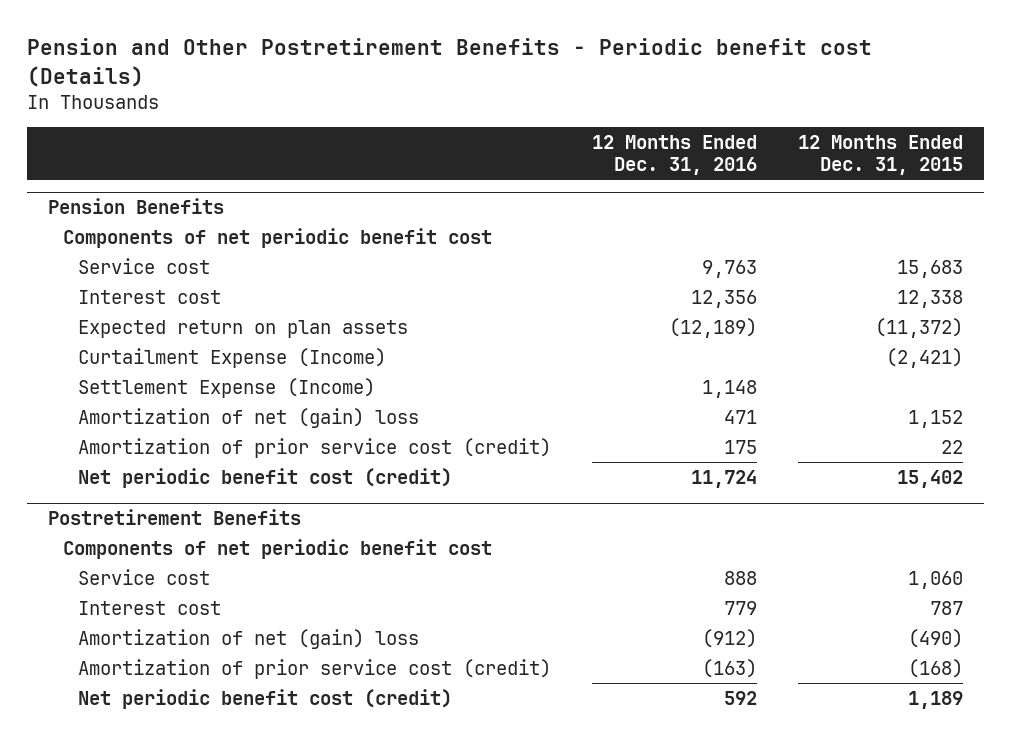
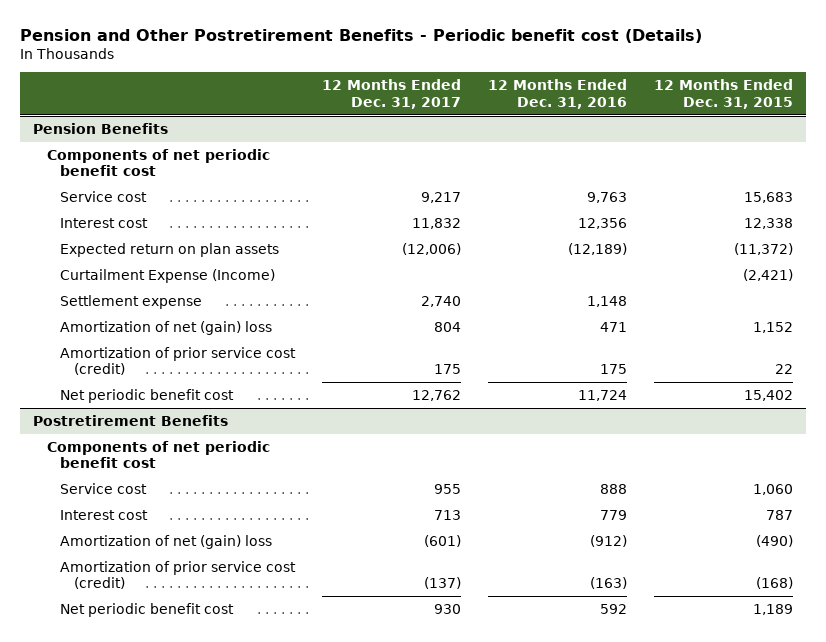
none -> [322,79,462,109] 12 Months Ended Dec. 31, 2017
[77,377,375,398] Settlement Expense (Income) -> [60,294,203,309] Settlement expense
[77,467,452,488] Net periodic benefit cost (credit) -> [60,388,235,403] Net periodic benefit cost
[77,688,452,709] Net periodic benefit cost (credit) -> [60,602,235,617] Net periodic benefit cost

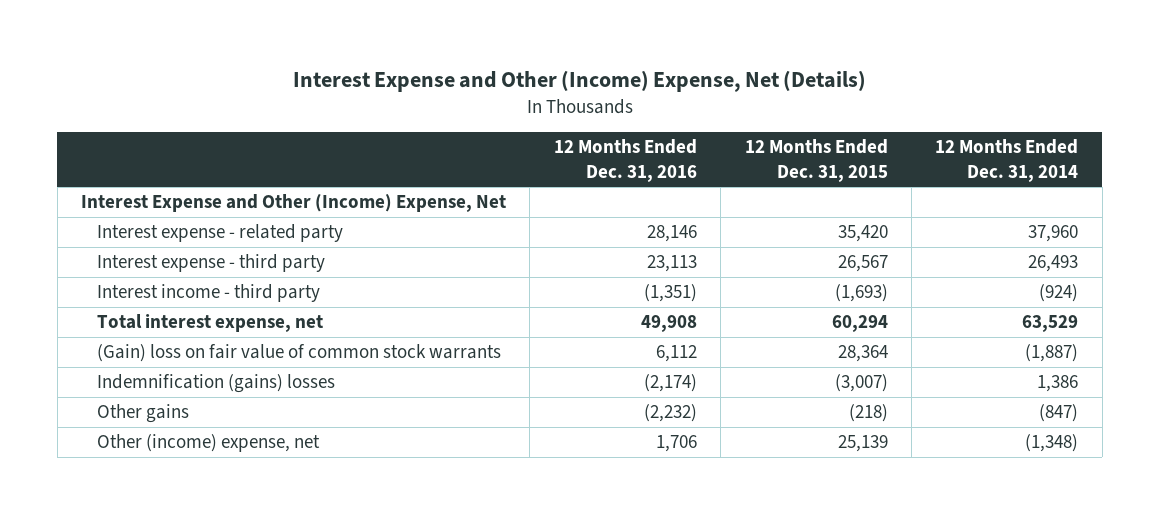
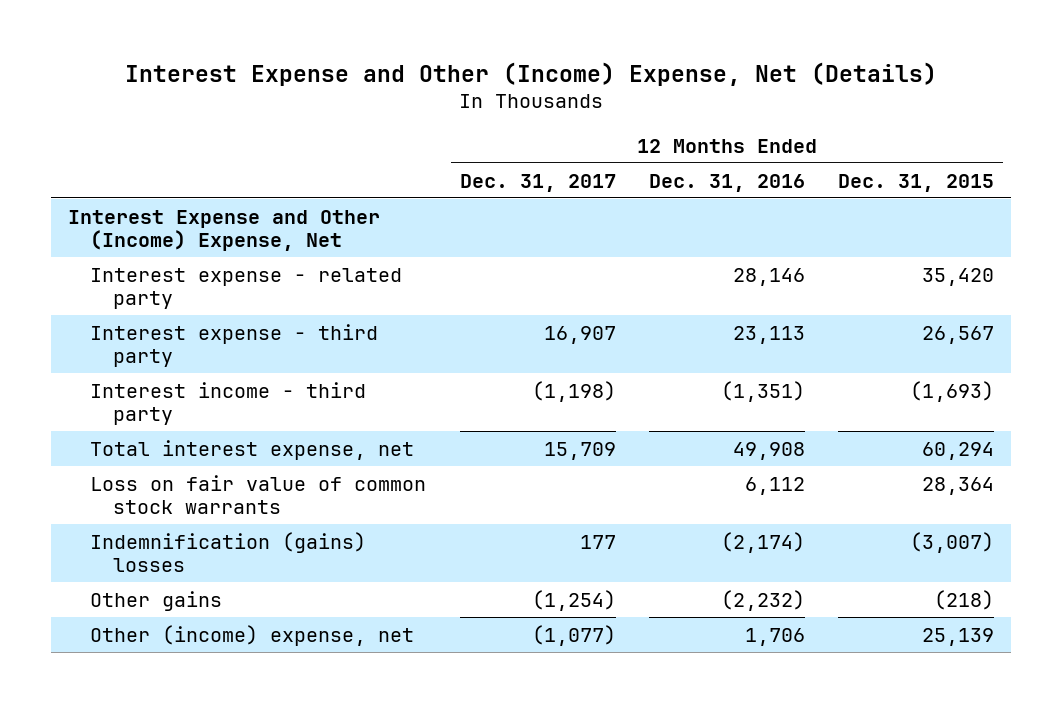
[935,139,1079,182] 12 Months Ended Dec. 31, 2014 -> none
none -> [459,173,616,192] Dec. 31, 2017
[96,344,501,363] (Gain) loss on fair value of common stock warrants -> [90,474,427,515] Loss on fair value of common stock warrants

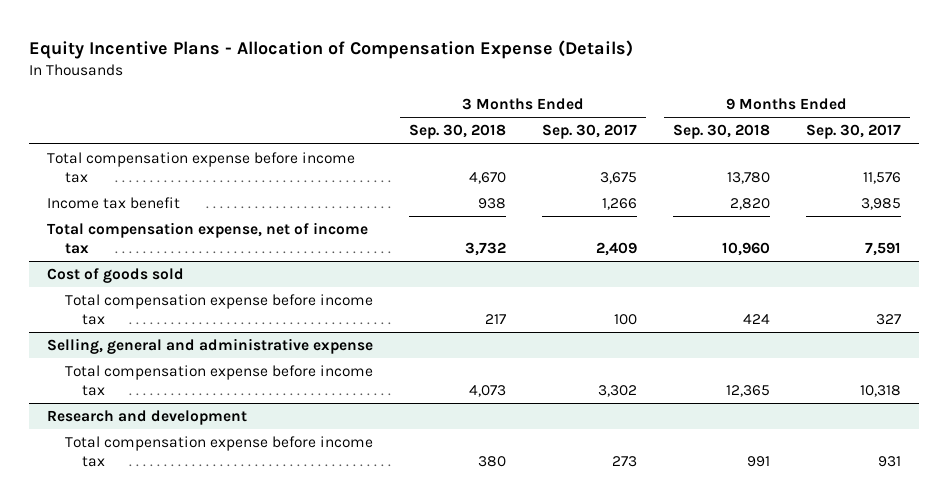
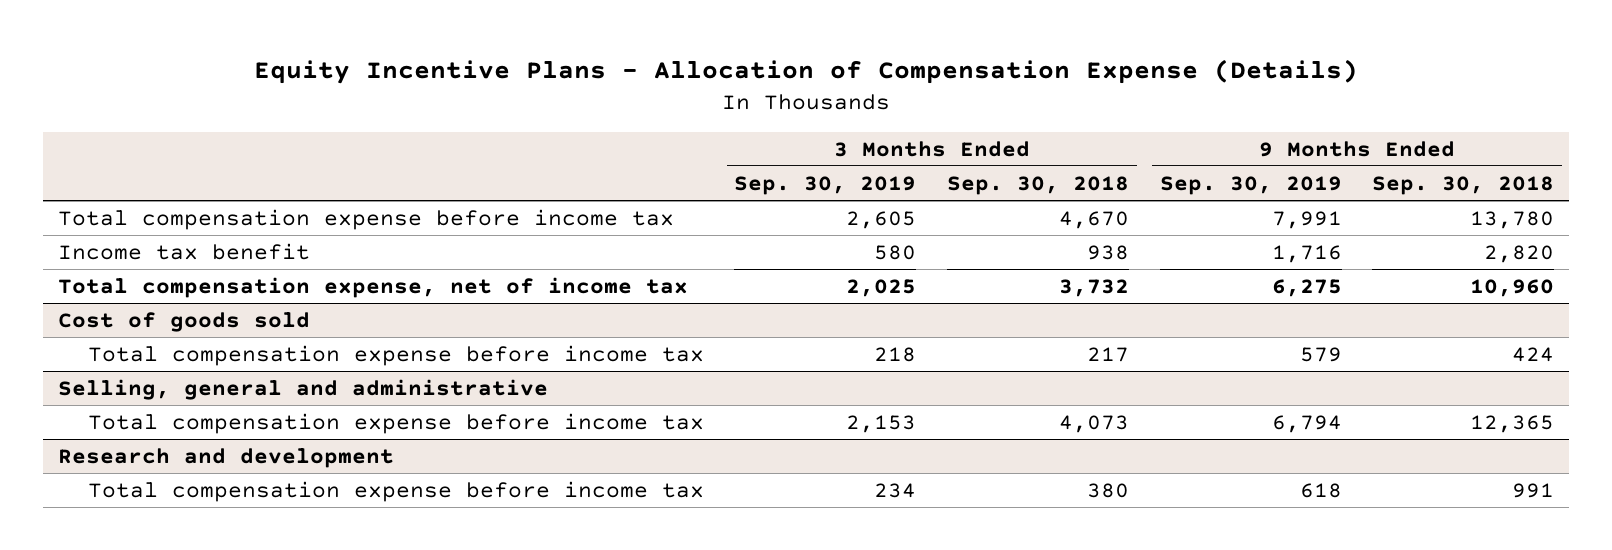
[541,124,637,140] Sep. 30, 2017 -> none
[805,124,901,140] Sep. 30, 2017 -> none
none -> [734,175,917,195] Sep. 30, 2019
none -> [1159,175,1342,195] Sep. 30, 2019
[47,338,374,355] Selling, general and administrative expense -> [57,378,548,400] Selling, general and administrative

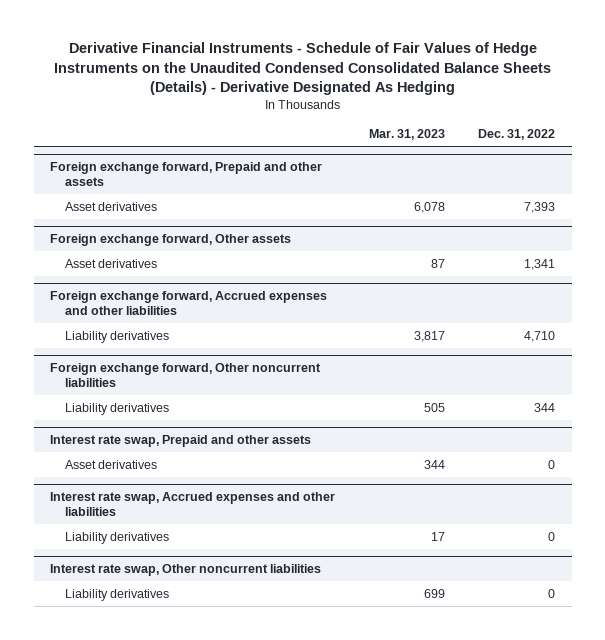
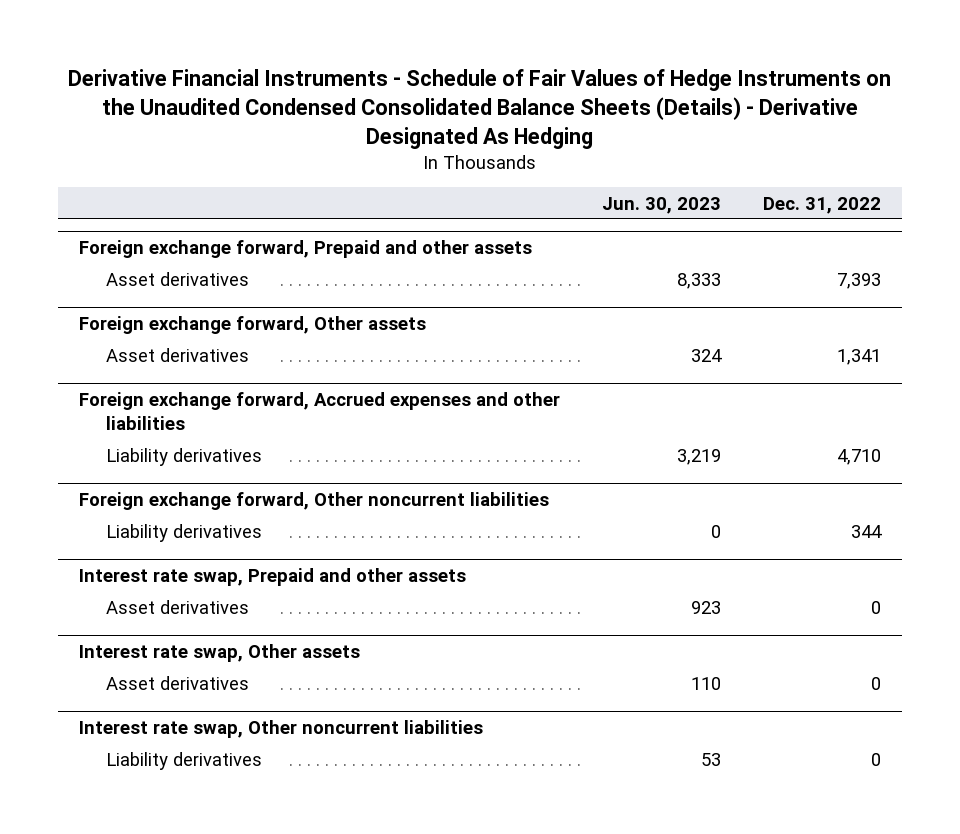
[368,129,445,141] Mar. 31, 2023 -> none
none -> [602,196,722,214] Jun. 30, 2023
[50,492,336,516] Interest rate swap, Accrued expenses and other liabilities -> none
[64,531,169,544] Liability derivatives -> none
none -> [78,644,360,663] Interest rate swap, Other assets
none -> [106,676,250,691] Asset derivatives

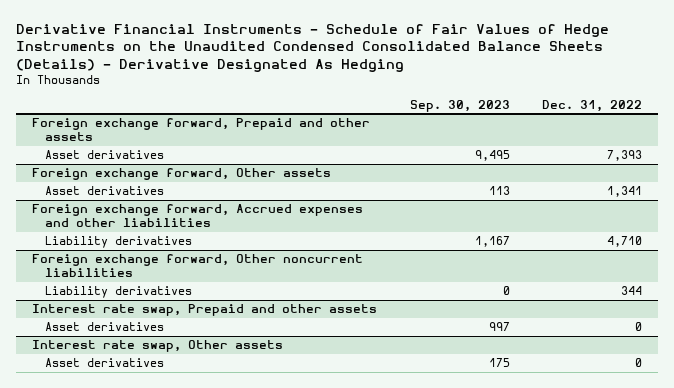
[602,196,722,214] Jun. 30, 2023 -> none
none -> [409,99,510,112] Sep. 30, 2023
[78,720,483,739] Interest rate swap, Other noncurrent liabilities -> none
[106,752,263,771] Liability derivatives -> none

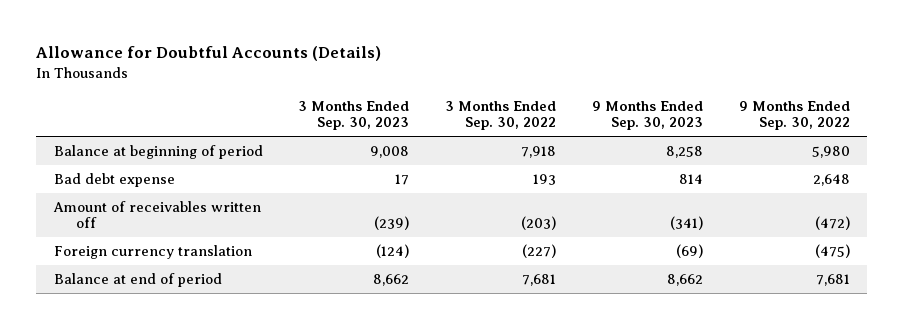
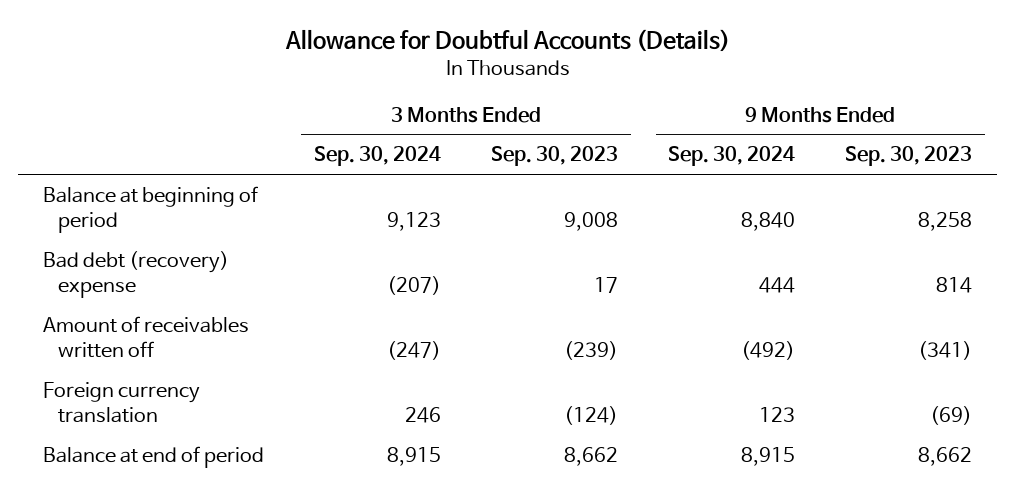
[445,100,557,131] 3 Months Ended Sep. 30, 2022 -> none
[738,100,850,131] 9 Months Ended Sep. 30, 2022 -> none
none -> [313,146,441,167] Sep. 30, 2024
none -> [668,146,796,167] Sep. 30, 2024
[53,172,175,187] Bad debt expense -> [42,251,229,298] Bad debt (recovery) expense

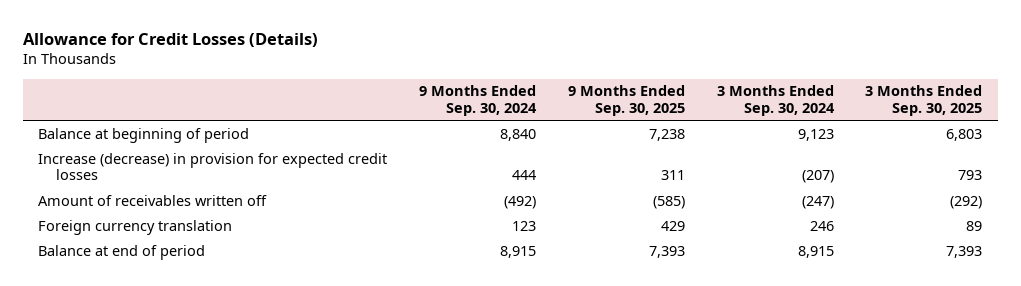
[284,29,730,53] Allowance for Doubtful Accounts (Details) -> [22,32,318,47] Allowance for Credit Losses (Details)
[491,146,619,167] Sep. 30, 2023 -> none
[845,146,973,167] Sep. 30, 2023 -> none
none -> [567,85,685,117] 9 Months Ended Sep. 30, 2025
none -> [865,85,983,117] 3 Months Ended Sep. 30, 2025
[42,251,229,298] Bad debt (recovery) expense -> [38,152,388,181] Increase (decrease) in provision for expected credit losses

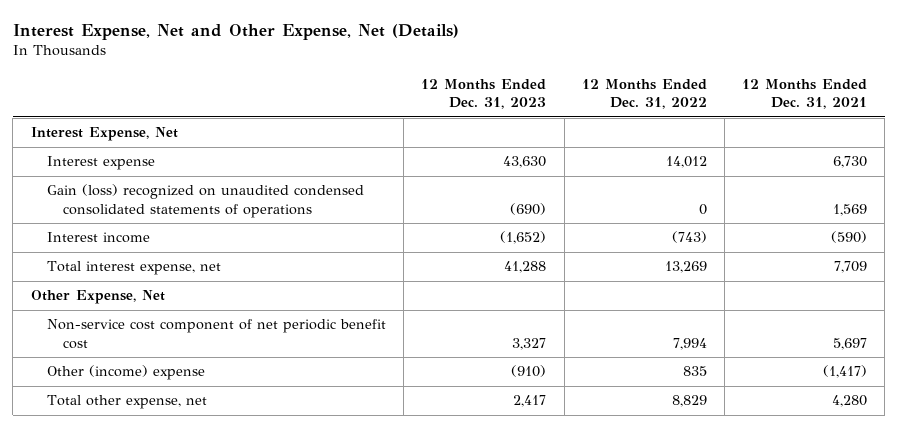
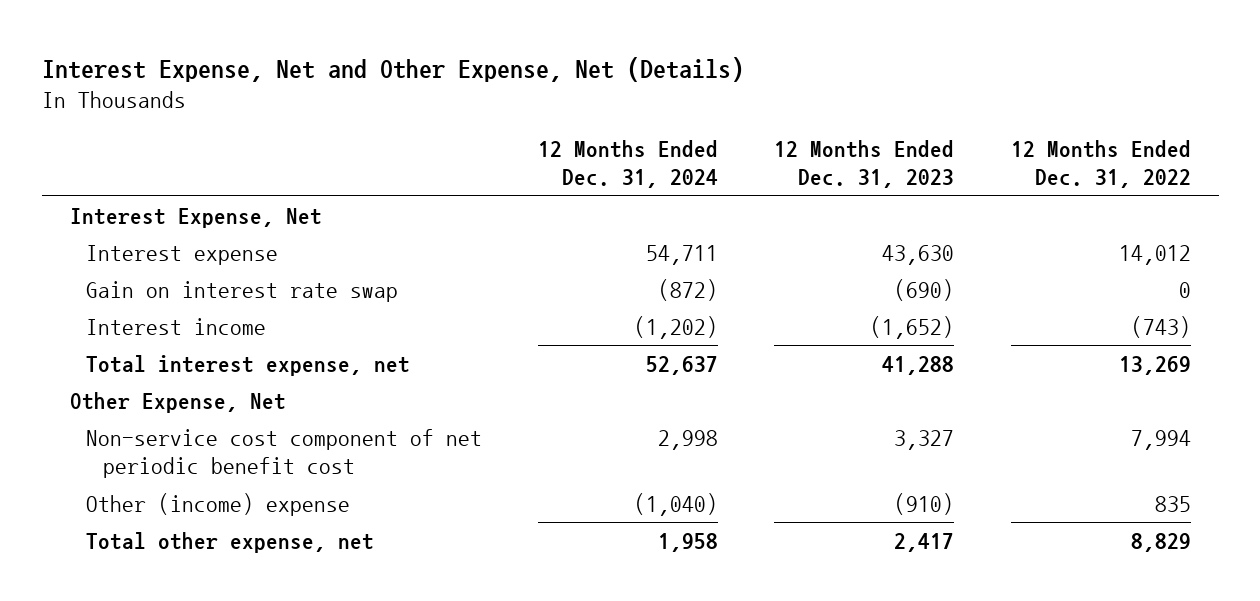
[742,79,868,110] 12 Months Ended Dec. 31, 2021 -> none
none -> [538,139,719,189] 12 Months Ended Dec. 31, 2024
[46,184,364,218] Gain (loss) recognized on unaudited condensed consolidated statements of operations -> [86,280,399,302] Gain on interest rate swap

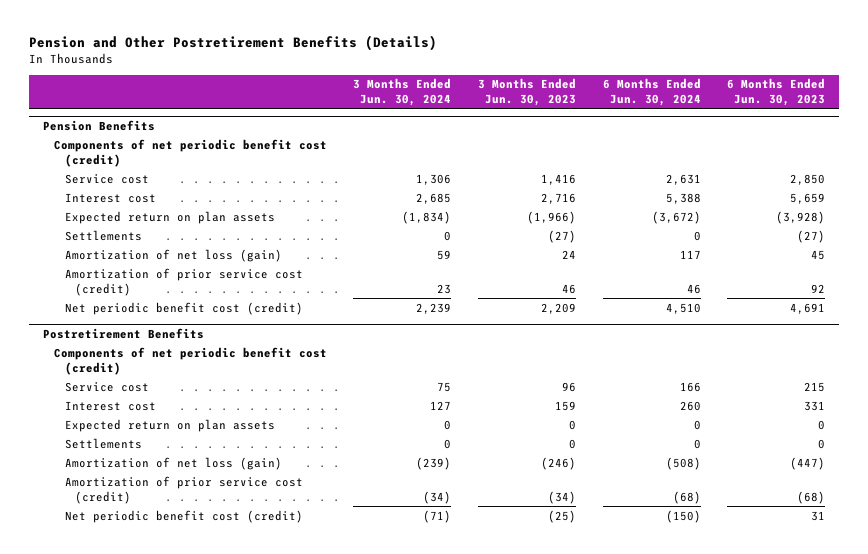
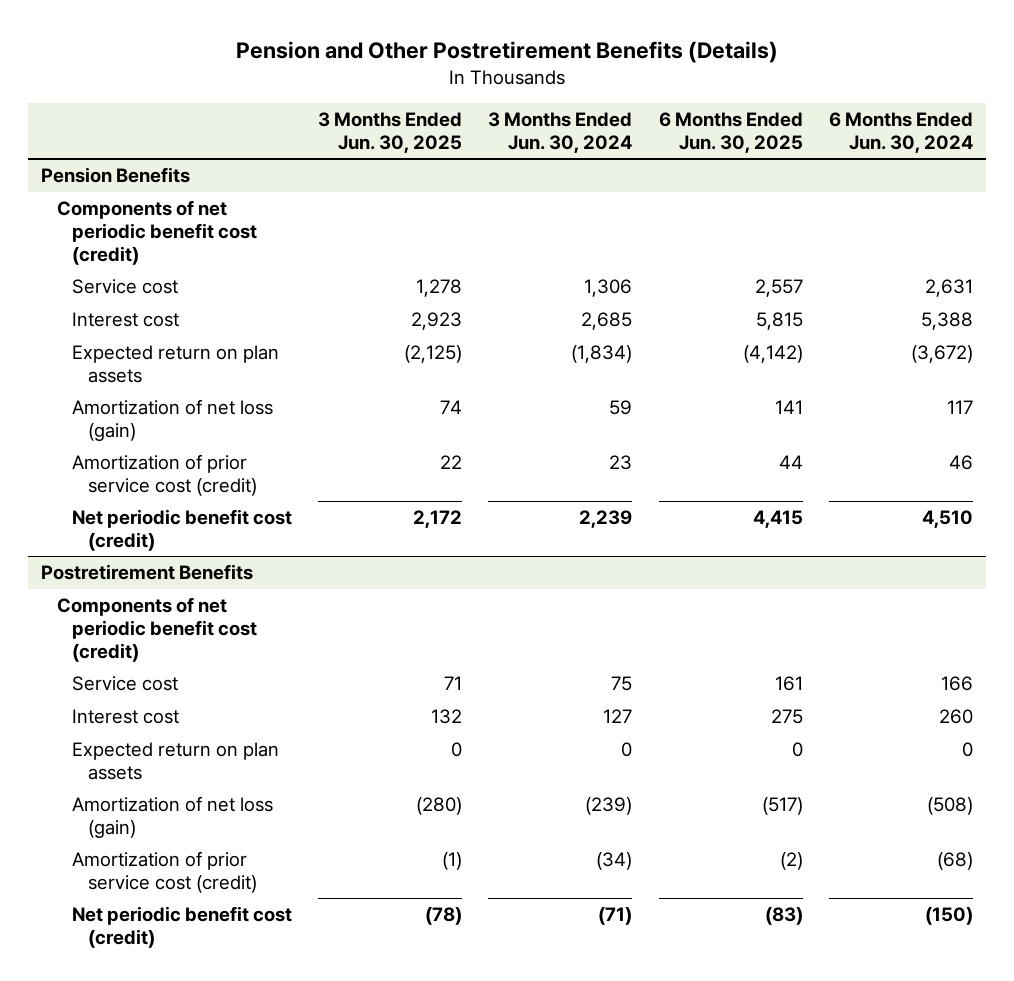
[477,78,576,107] 3 Months Ended Jun. 30, 2023 -> none
[727,78,826,107] 6 Months Ended Jun. 30, 2023 -> none
none -> [318,111,463,153] 3 Months Ended Jun. 30, 2025
none -> [658,111,803,153] 6 Months Ended Jun. 30, 2025
[64,229,142,241] Settlements -> none
[64,437,142,449] Settlements -> none

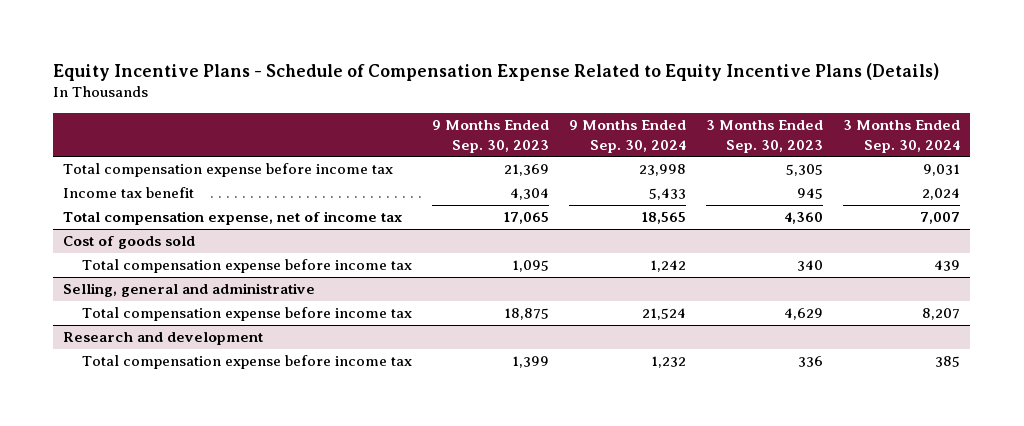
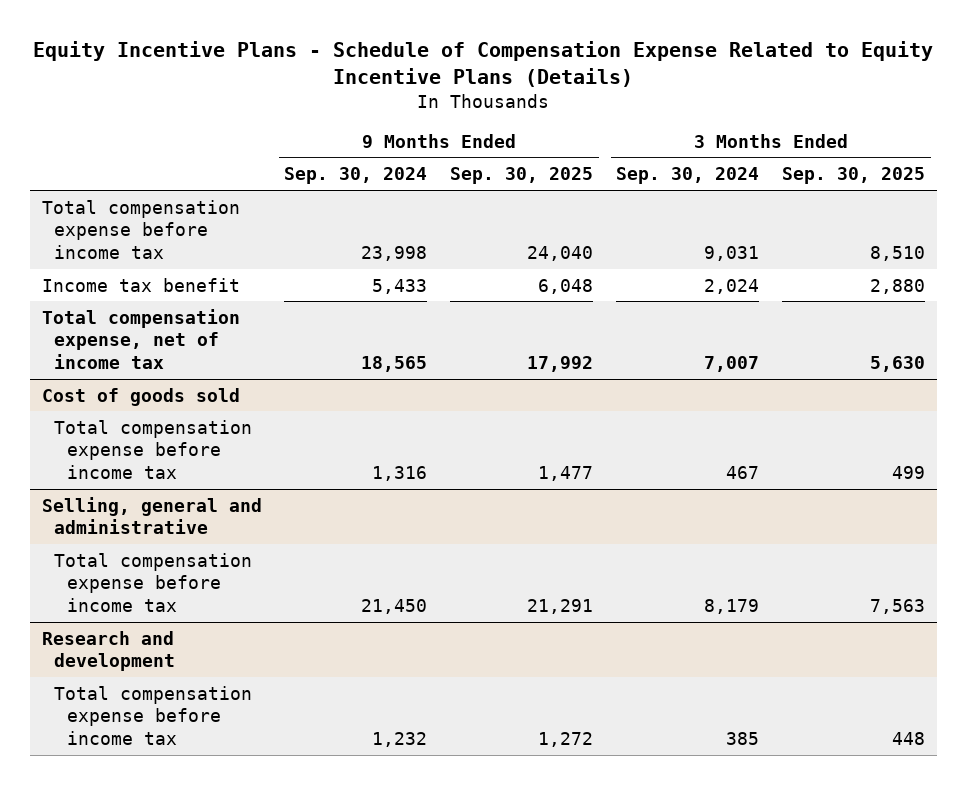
[432,119,550,153] 9 Months Ended Sep. 30, 2023 -> none
[706,119,824,153] 3 Months Ended Sep. 30, 2023 -> none
none -> [450,167,594,185] Sep. 30, 2025
none -> [782,167,926,185] Sep. 30, 2025
[650,260,687,273] 1,242 -> [372,465,428,481] 1,316
[934,260,961,272] 439 -> [726,465,760,479] 467
[642,308,687,321] 21,524 -> [361,598,428,614] 21,450
[922,308,961,321] 8,207 -> [704,598,760,614] 8,179

